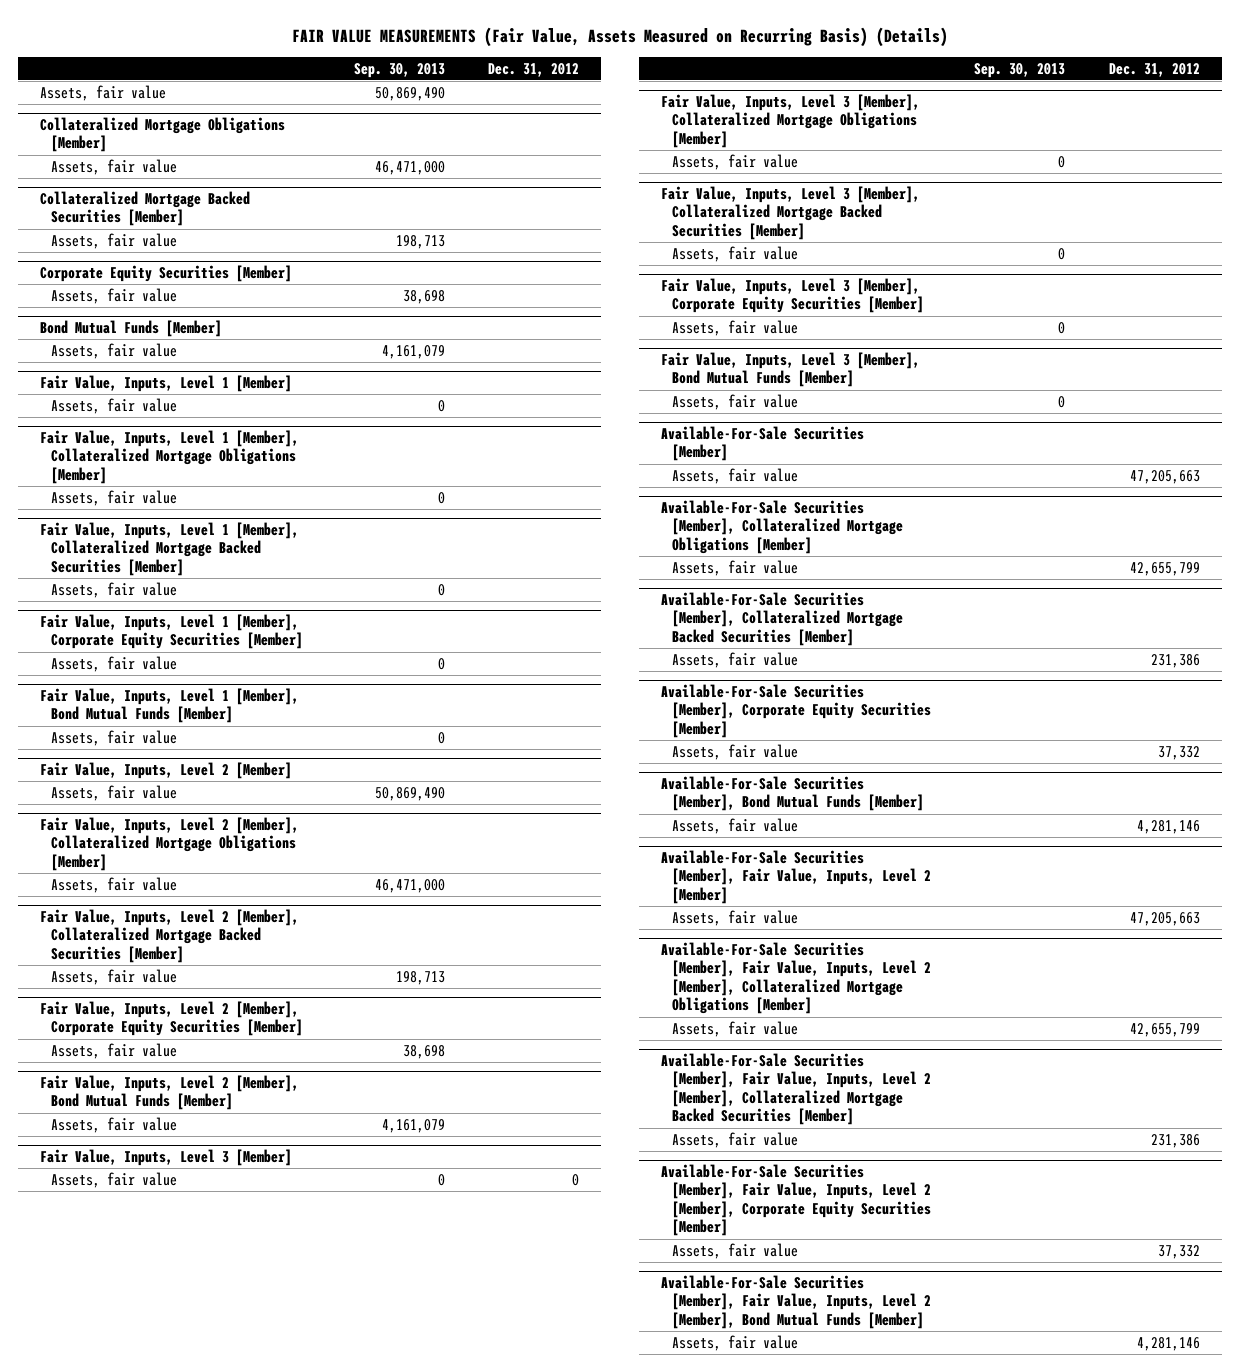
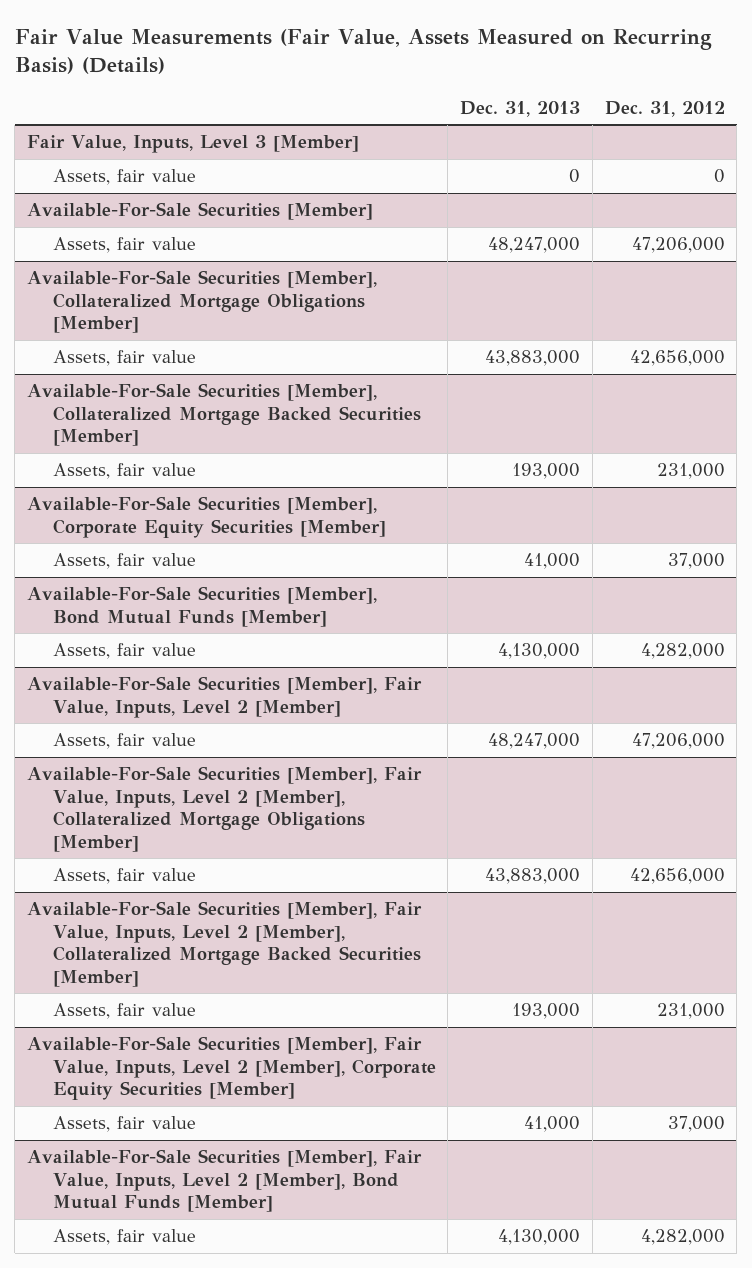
[291,26,948,47] FAIR VALUE MEASUREMENTS (Fair Value, Assets Measured on Recurring Basis) (Details) -> [14,28,712,75] Fair Value Measurements (Fair Value, Assets Measured on Recurring Basis) (Details)
[353,62,445,78] Sep. 30, 2013 -> none
none -> [460,100,581,117] Dec. 31, 2013
[39,84,166,101] Assets, fair value -> none
[39,117,285,153] Collateralized Mortgage Obligations [Member] -> none
[51,158,178,175] Assets, fair value -> none
[39,191,250,227] Collateralized Mortgage Backed Securities [Member] -> none
[51,232,178,249] Assets, fair value -> none
[39,265,292,283] Corporate Equity Securities [Member] -> none
[51,287,178,304] Assets, fair value -> none
[39,320,222,338] Bond Mutual Funds [Member] -> none
[51,342,178,359] Assets, fair value -> none
[39,375,292,393] Fair Value, Inputs, Level 1 [Member] -> none
[51,397,178,414] Assets, fair value -> none
[39,430,299,484] Fair Value, Inputs, Level 1 [Member], Collateralized Mortgage Obligations [Member] -> none
[51,489,178,506] Assets, fair value -> none
[39,522,299,576] Fair Value, Inputs, Level 1 [Member], Collateralized Mortgage Backed Securities [Member] -> none
[51,581,178,598] Assets, fair value -> none
[39,614,304,650] Fair Value, Inputs, Level 1 [Member], Corporate Equity Securities [Member] -> none
[51,655,178,672] Assets, fair value -> none
[39,688,299,724] Fair Value, Inputs, Level 1 [Member], Bond Mutual Funds [Member] -> none
[51,729,178,746] Assets, fair value -> none
[39,762,292,780] Fair Value, Inputs, Level 2 [Member] -> none
[51,784,178,801] Assets, fair value -> none
[39,817,299,871] Fair Value, Inputs, Level 2 [Member], Collateralized Mortgage Obligations [Member] -> none
[51,876,178,893] Assets, fair value -> none
[39,909,299,963] Fair Value, Inputs, Level 2 [Member], Collateralized Mortgage Backed Securities [Member] -> none
[51,968,178,985] Assets, fair value -> none
[39,1001,304,1037] Fair Value, Inputs, Level 2 [Member], Corporate Equity Securities [Member] -> none
[51,1042,178,1059] Assets, fair value -> none
[39,1075,299,1111] Fair Value, Inputs, Level 2 [Member], Bond Mutual Funds [Member] -> none
[51,1116,178,1133] Assets, fair value -> none
[660,94,920,148] Fair Value, Inputs, Level 3 [Member], Collateralized Mortgage Obligations [Member] -> none
[671,153,798,170] Assets, fair value -> none
[660,186,920,240] Fair Value, Inputs, Level 3 [Member], Collateralized Mortgage Backed Securities [Member] -> none
[671,245,798,262] Assets, fair value -> none
[660,278,924,314] Fair Value, Inputs, Level 3 [Member], Corporate Equity Securities [Member] -> none
[671,319,798,336] Assets, fair value -> none
[660,352,920,388] Fair Value, Inputs, Level 3 [Member], Bond Mutual Funds [Member] -> none
[671,393,798,410] Assets, fair value -> none
[1129,469,1200,484] 47,205,663 -> [631,237,725,254] 47,206,000
[1129,561,1200,576] 42,655,799 -> [629,350,725,367] 42,656,000
[1150,653,1200,668] 231,386 -> [656,463,725,480] 231,000
[1157,745,1200,760] 37,332 -> [667,553,725,570] 37,000
[1136,819,1200,834] 4,281,146 -> [640,643,725,660] 4,282,000
[1129,911,1200,926] 47,205,663 -> [631,733,725,750] 47,206,000
[1129,1022,1200,1037] 42,655,799 -> [629,868,725,885] 42,656,000
[1150,1133,1200,1148] 231,386 -> [656,1003,725,1020] 231,000
[1157,1244,1200,1259] 37,332 -> [667,1116,725,1133] 37,000
[1136,1336,1200,1351] 4,281,146 -> [640,1229,725,1246] 4,282,000

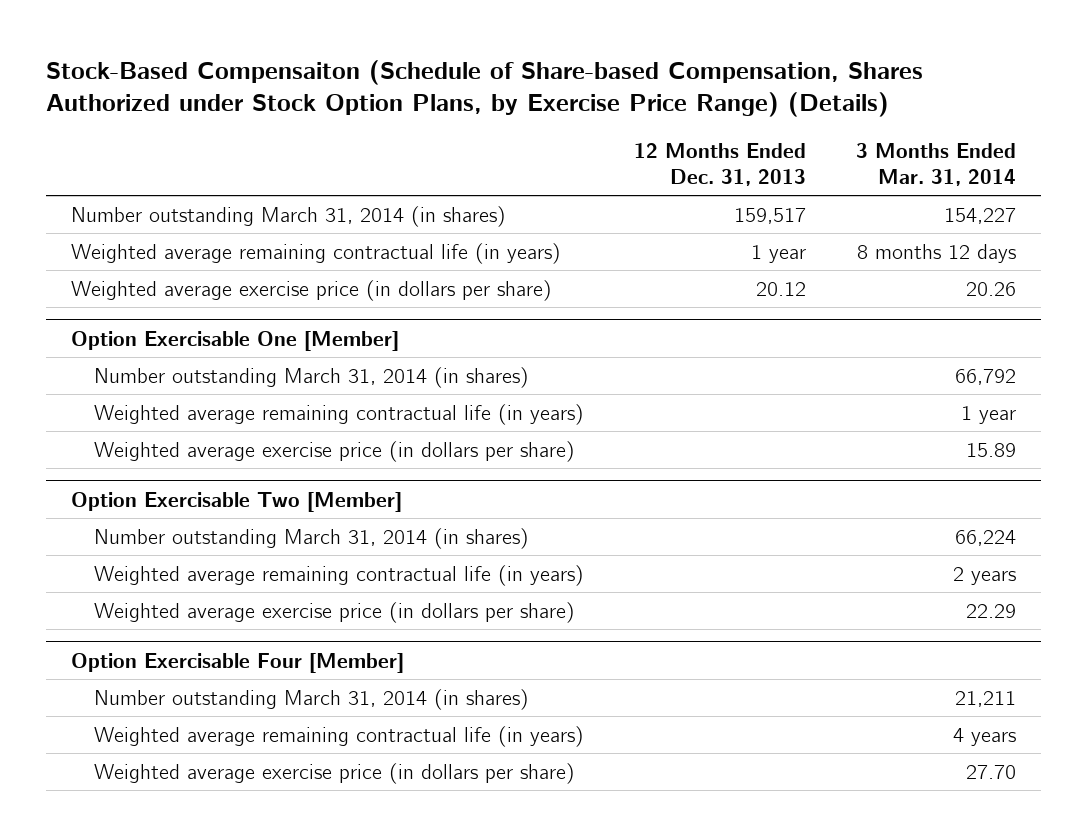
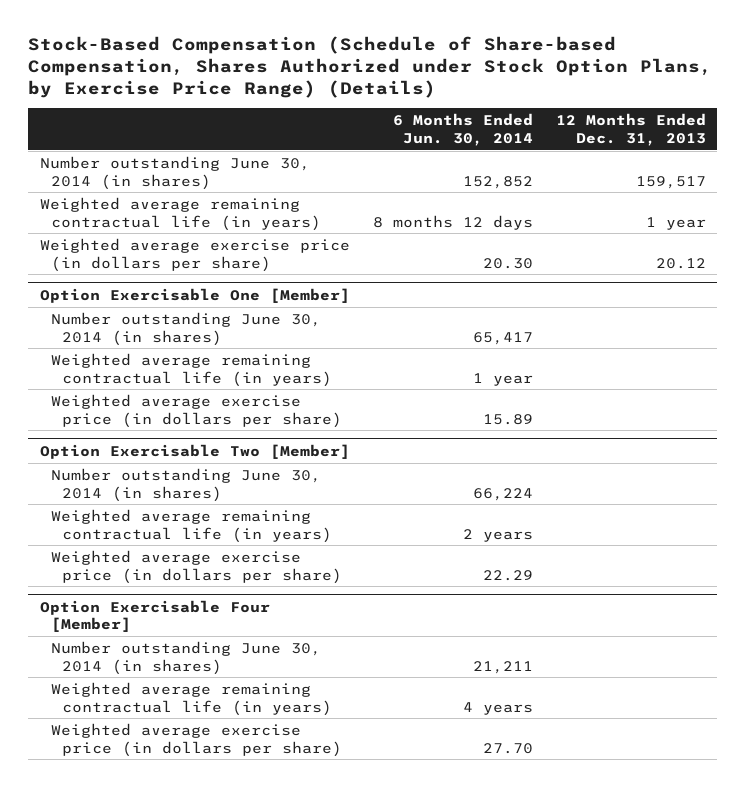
[45,59,923,118] Stock-Based Compensaiton (Schedule of Share-based Compensation, Shares Authorized under Stock Option Plans, by Exercise Price Range) (Details) -> [28,36,713,99] Stock-Based Compensation (Schedule of Share-based Compensation, Shares Authorized under Stock Option Plans, by Exercise Price Range) (Details)
[855,143,1016,186] 3 Months Ended Mar. 31, 2014 -> none
none -> [392,113,533,146] 6 Months Ended Jun. 30, 2014
[70,205,506,227] Number outstanding March 31, 2014 (in shares) -> [39,155,310,190] Number outstanding June 30, 2014 (in shares)
[94,366,530,388] Number outstanding March 31, 2014 (in shares) -> [50,311,321,346] Number outstanding June 30, 2014 (in shares)
[94,527,530,549] Number outstanding March 31, 2014 (in shares) -> [50,467,321,502] Number outstanding June 30, 2014 (in shares)
[94,688,530,710] Number outstanding March 31, 2014 (in shares) -> [50,640,321,675] Number outstanding June 30, 2014 (in shares)

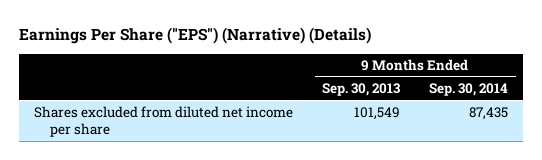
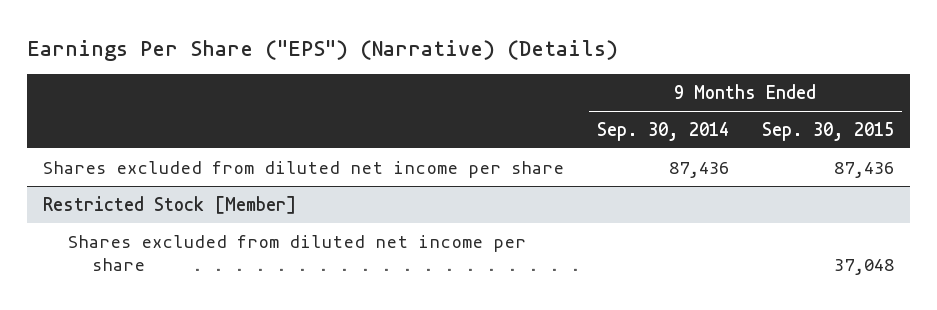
[322,83,401,97] Sep. 30, 2013 -> none
none -> [761,121,894,141] Sep. 30, 2015
[469,107,509,121] 87,435 -> [669,161,730,178] 87,436
none -> [43,195,297,214] Restricted Stock [Member]
none -> [67,234,526,271] Shares excluded from diluted net income per share

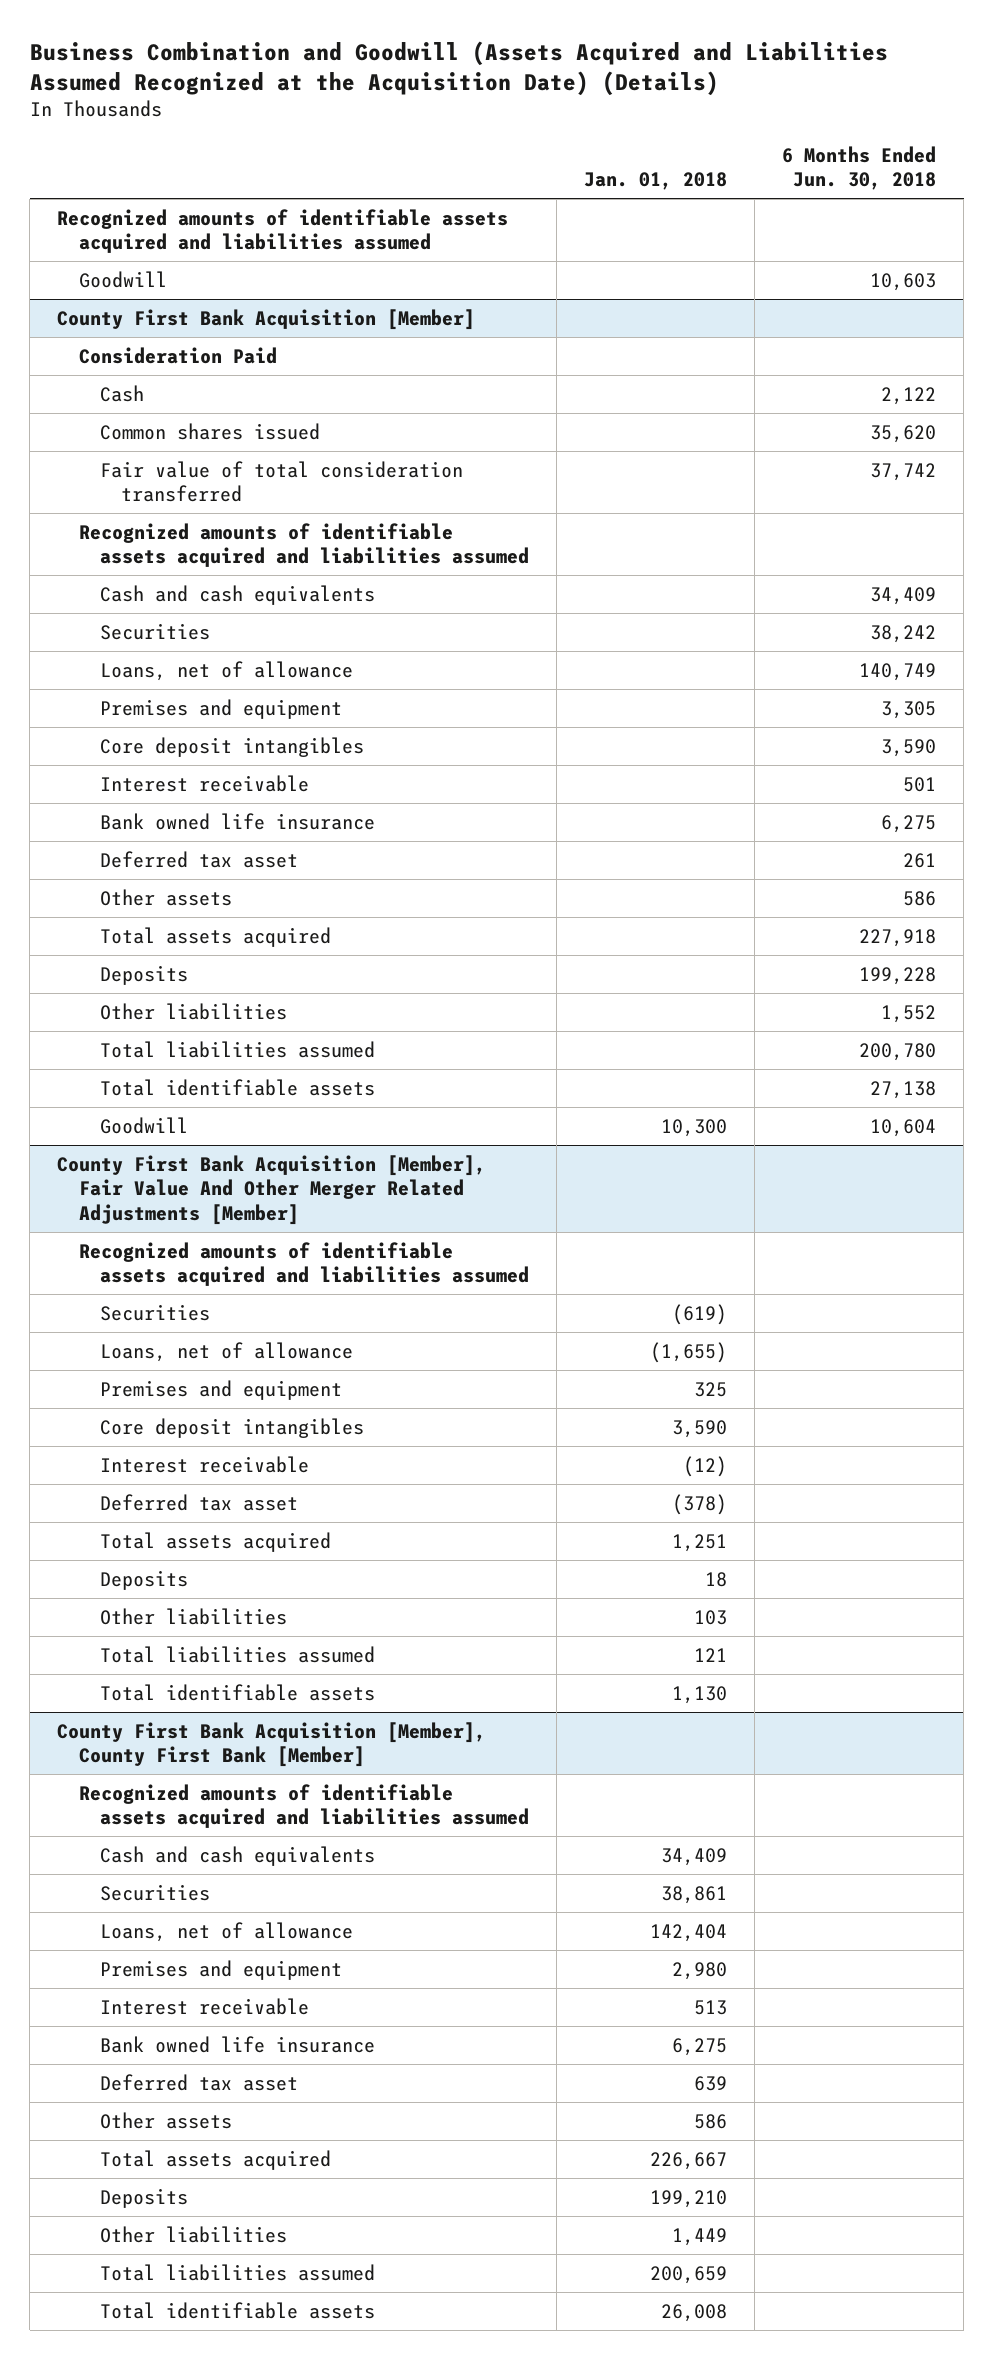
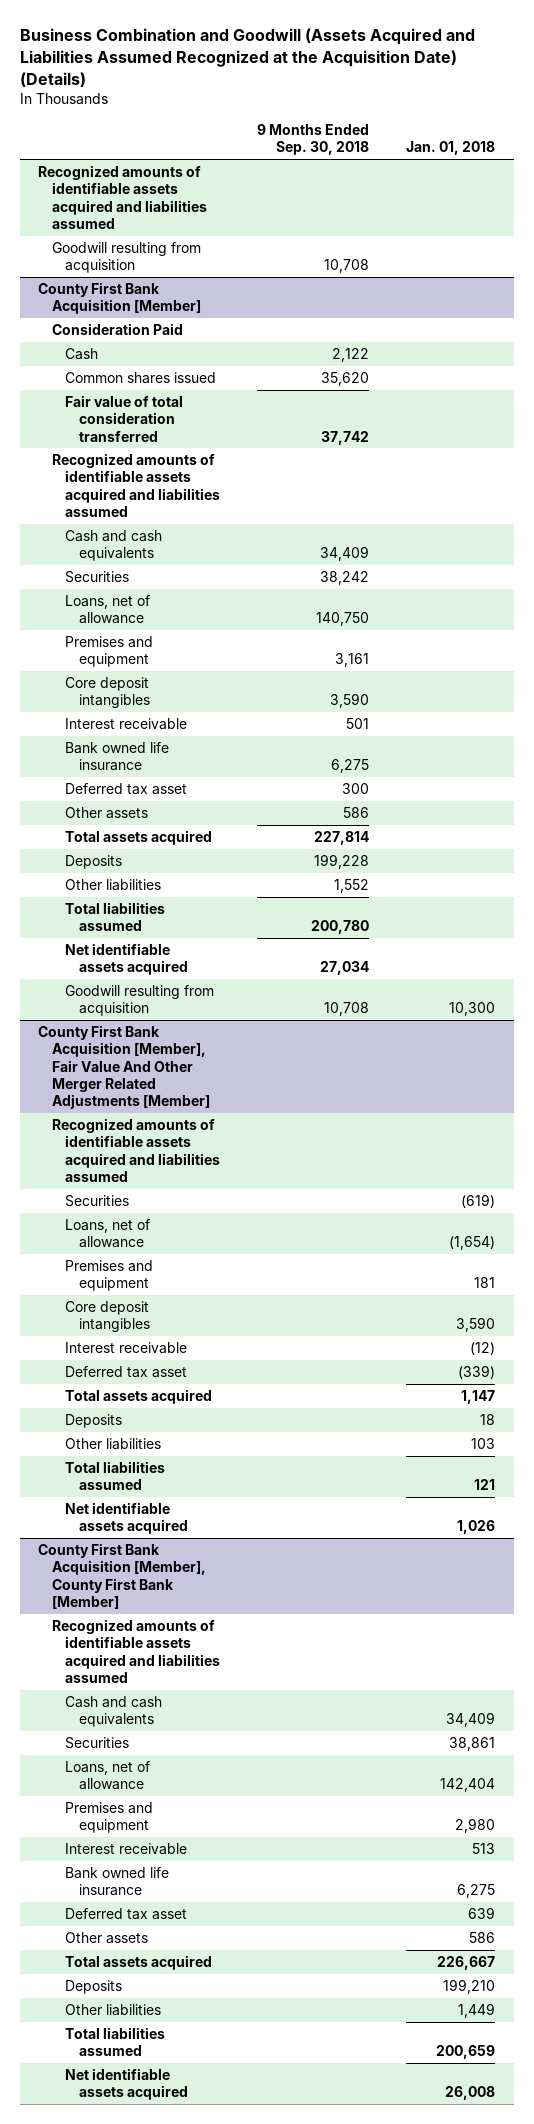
[782,145,937,190] 6 Months Ended Jun. 30, 2018 -> none
none -> [257,123,370,156] 9 Months Ended Sep. 30, 2018
[78,270,167,288] Goodwill -> [51,242,201,274] Goodwill resulting from acquisition
[99,1078,375,1096] Total identifiable assets -> [65,943,189,976] Net identifiable assets acquired
[99,1116,188,1134] Goodwill -> [65,985,215,1017] Goodwill resulting from acquisition
[650,1341,728,1363] (1,655) -> [449,1236,496,1251] (1,654)
[694,1381,728,1397] 325 -> [474,1277,496,1289] 181
[672,1493,728,1515] (378) -> [458,1365,496,1380] (339)
[672,1533,728,1552] 1,251 -> [461,1390,496,1405] 1,147
[99,1683,375,1701] Total identifiable assets -> [65,1502,189,1535] Net identifiable assets acquired
[672,1685,728,1704] 1,130 -> [457,1520,496,1535] 1,026
[99,2301,375,2319] Total identifiable assets -> [65,2068,189,2101] Net identifiable assets acquired

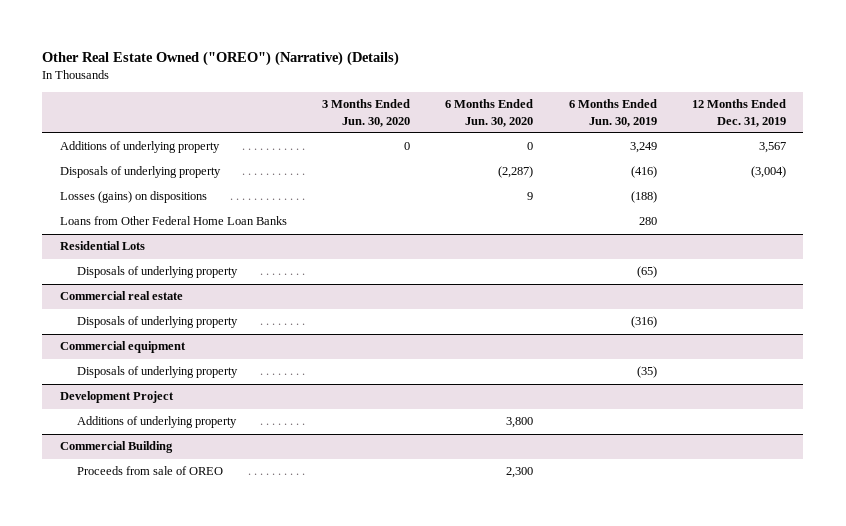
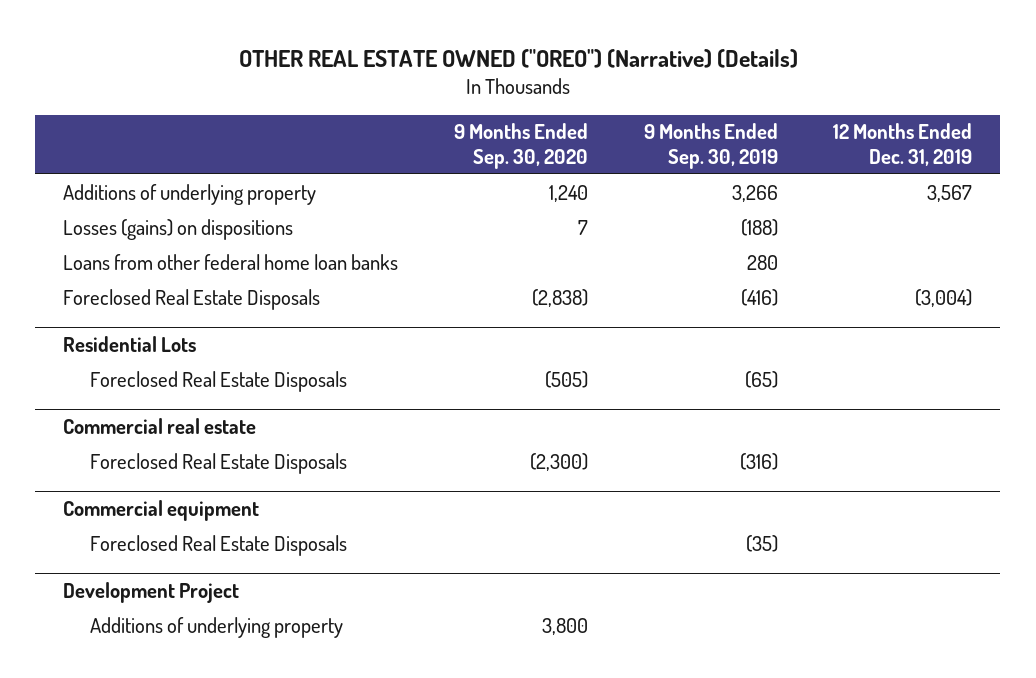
[42,51,400,67] Other Real Estate Owned ("OREO") (Narrative) (Details) -> [238,48,798,68] OTHER REAL ESTATE OWNED ("OREO") (Narrative) (Details)
[322,99,411,127] 3 Months Ended Jun. 30, 2020 -> none
[445,99,534,127] 6 Months Ended Jun. 30, 2020 -> none
[568,99,657,127] 6 Months Ended Jun. 30, 2019 -> none
none -> [453,123,588,169] 9 Months Ended Sep. 30, 2020
none -> [643,123,778,169] 9 Months Ended Sep. 30, 2019
[59,166,221,179] Disposals of underlying property -> none
[59,216,287,226] Loans from Other Federal Home Loan Banks -> [63,253,399,270] Loans from other federal home loan banks
none -> [63,288,321,310] Foreclosed Real Estate Disposals
[76,266,238,279] Disposals of underlying property -> [89,370,347,392] Foreclosed Real Estate Disposals
[76,316,238,329] Disposals of underlying property -> [89,452,347,474] Foreclosed Real Estate Disposals
[76,366,238,379] Disposals of underlying property -> [89,534,347,556] Foreclosed Real Estate Disposals
[59,441,173,454] Commercial Building -> none
[76,466,223,476] Proceeds from sale of OREO -> none

